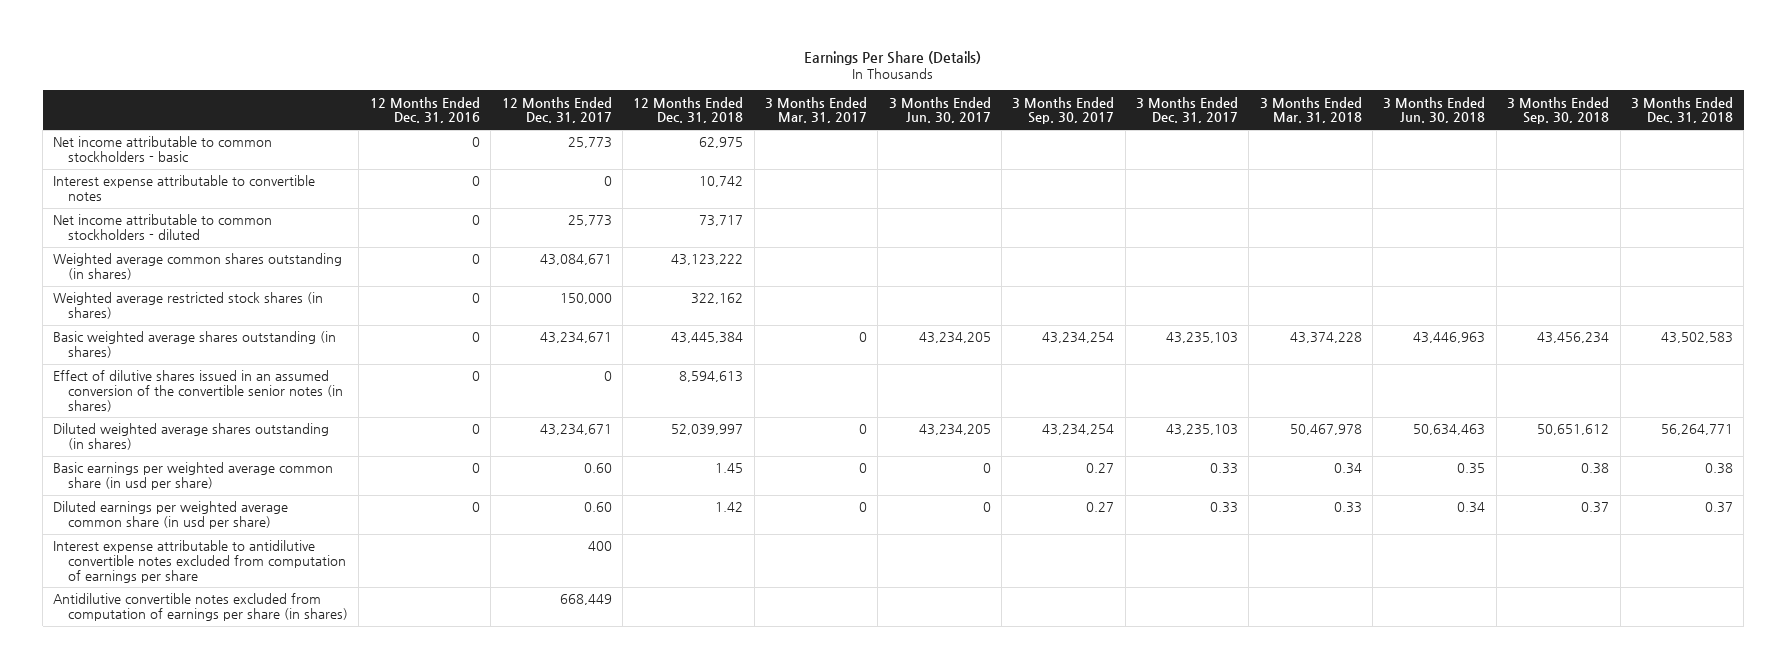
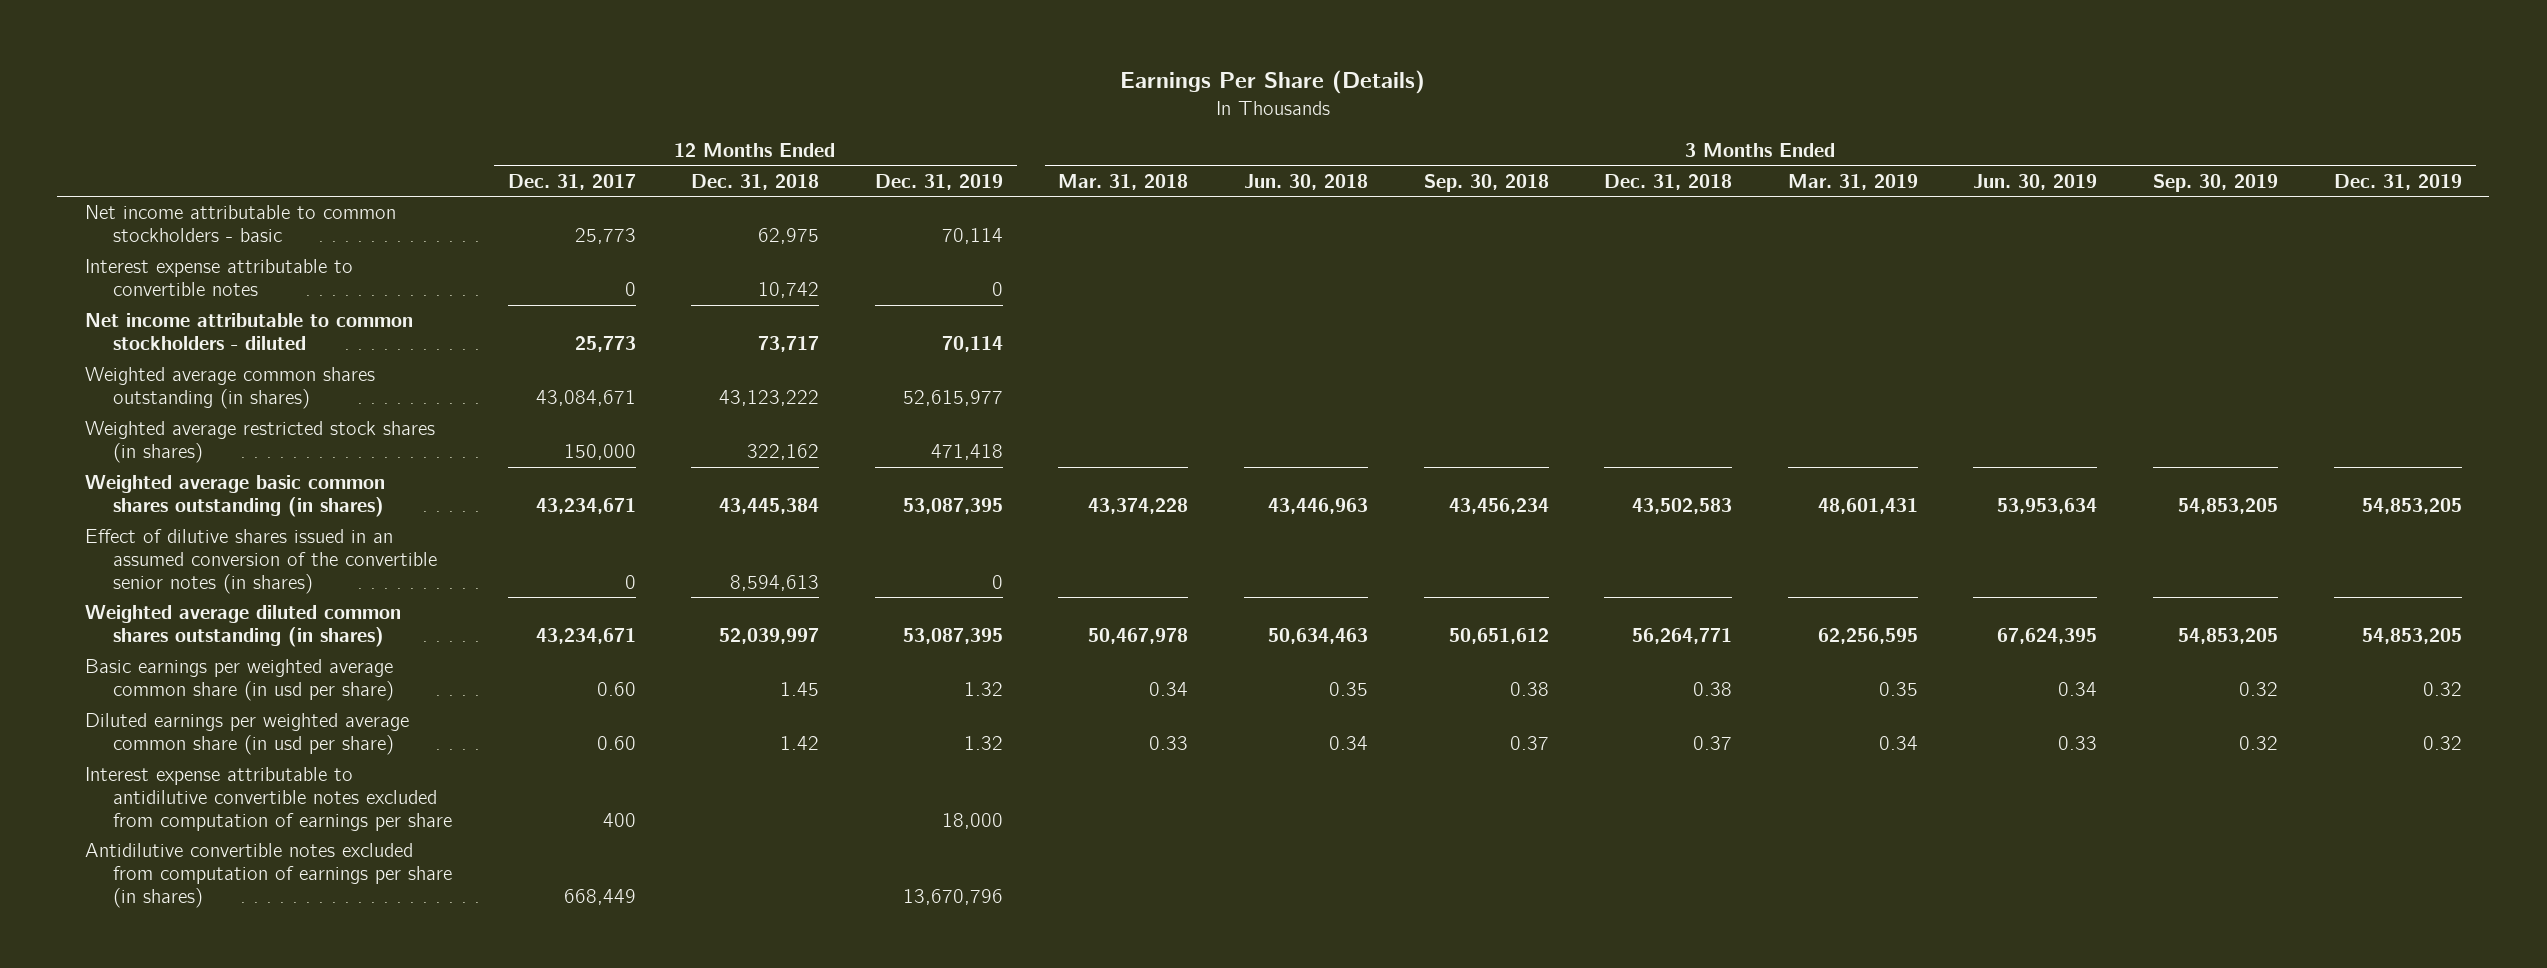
[369,96,480,124] 12 Months Ended Dec. 31, 2016 -> none
[764,96,867,124] 3 Months Ended Mar. 31, 2017 -> none
[888,96,991,124] 3 Months Ended Jun. 30, 2017 -> none
[1012,96,1115,125] 3 Months Ended Sep. 30, 2017 -> none
[1136,96,1239,124] 3 Months Ended Dec. 31, 2017 -> none
none -> [874,173,1003,190] Dec. 31, 2019
none -> [1787,173,1918,190] Mar. 31, 2019
none -> [1973,173,2098,190] Jun. 30, 2019
none -> [2153,173,2279,192] Sep. 30, 2019
none -> [2333,173,2462,190] Dec. 31, 2019
[53,331,337,359] Basic weighted average shares outstanding (in shares) -> [85,475,386,518] Weighted average basic common shares outstanding (in shares)
[53,423,330,451] Diluted weighted average shares outstanding (in shares) -> [85,605,402,648] Weighted average diluted common shares outstanding (in shares)

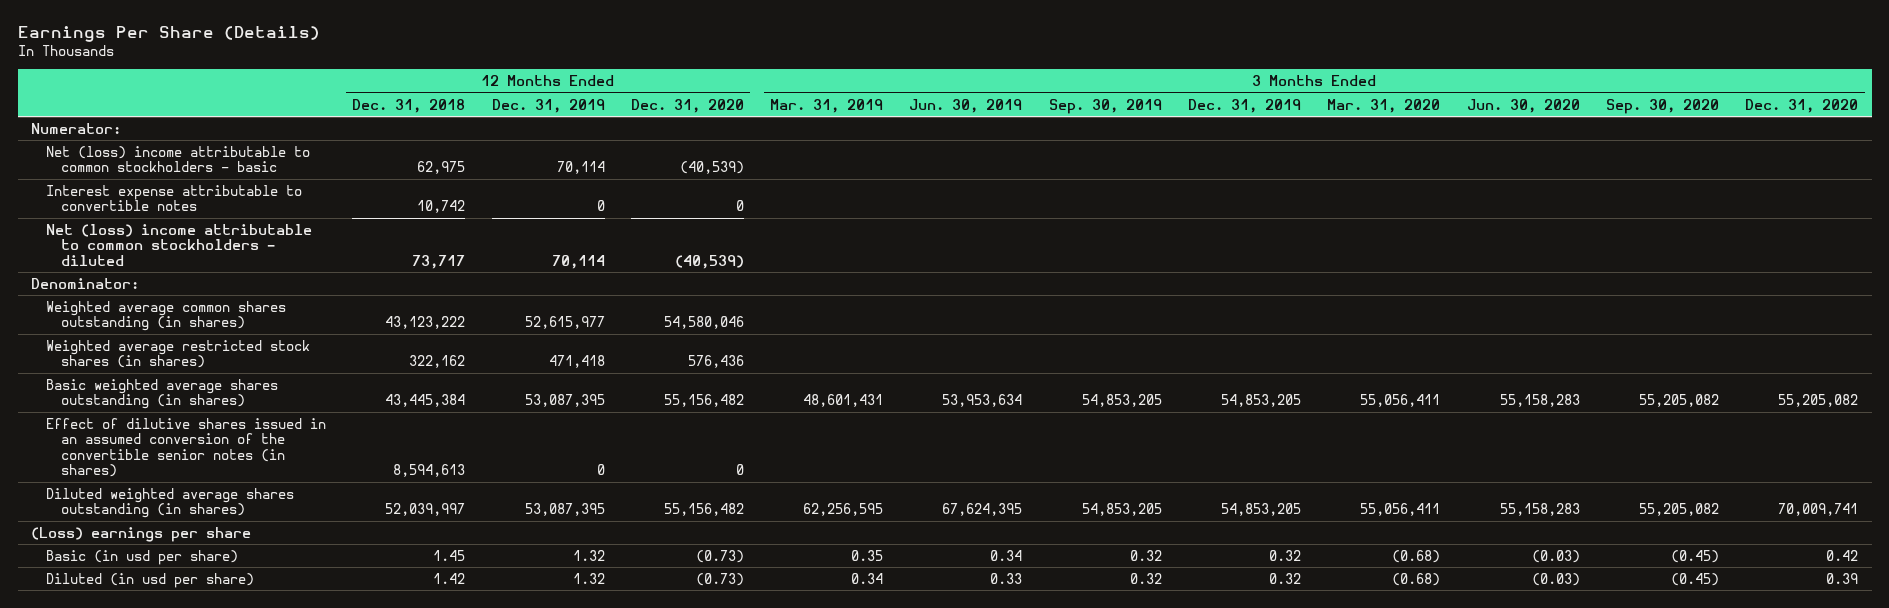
[507,173,636,190] Dec. 31, 2017 -> none
[1058,173,1189,190] Mar. 31, 2018 -> none
[1244,173,1369,190] Jun. 30, 2018 -> none
[1423,173,1549,192] Sep. 30, 2018 -> none
[1604,173,1733,190] Dec. 31, 2018 -> none
none -> [630,98,744,113] Dec. 31, 2020
none -> [1327,98,1441,113] Mar. 31, 2020
none -> [1466,98,1580,113] Jun. 30, 2020
none -> [1606,98,1720,114] Sep. 30, 2020
none -> [1745,98,1859,113] Dec. 31, 2020
none -> [30,122,121,134] Numerator:
[85,205,397,243] Net income attributable to common stockholders - basic -> [45,145,310,173] Net (loss) income attributable to common stockholders - basic
[85,313,414,351] Net income attributable to common stockholders - diluted -> [45,223,312,266] Net (loss) income attributable to common stockholders - diluted
none -> [30,277,139,289] Denominator:
[85,475,386,518] Weighted average basic common shares outstanding (in shares) -> [45,378,278,410] Basic weighted average shares outstanding (in shares)
[85,767,453,831] Interest expense attributable to antidilutive convertible notes excluded from computation of earnings per share -> none
[85,843,453,908] Antidilutive convertible notes excluded from computation of earnings per share (in shares) -> none
[85,605,402,648] Weighted average diluted common shares outstanding (in shares) -> [45,487,294,519] Diluted weighted average shares outstanding (in shares)
none -> [30,526,251,542] (Loss) earnings per share
[85,659,395,702] Basic earnings per weighted average common share (in usd per share) -> [45,549,238,565] Basic (in usd per share)
[85,713,410,756] Diluted earnings per weighted average common share (in usd per share) -> [45,572,254,588] Diluted (in usd per share)

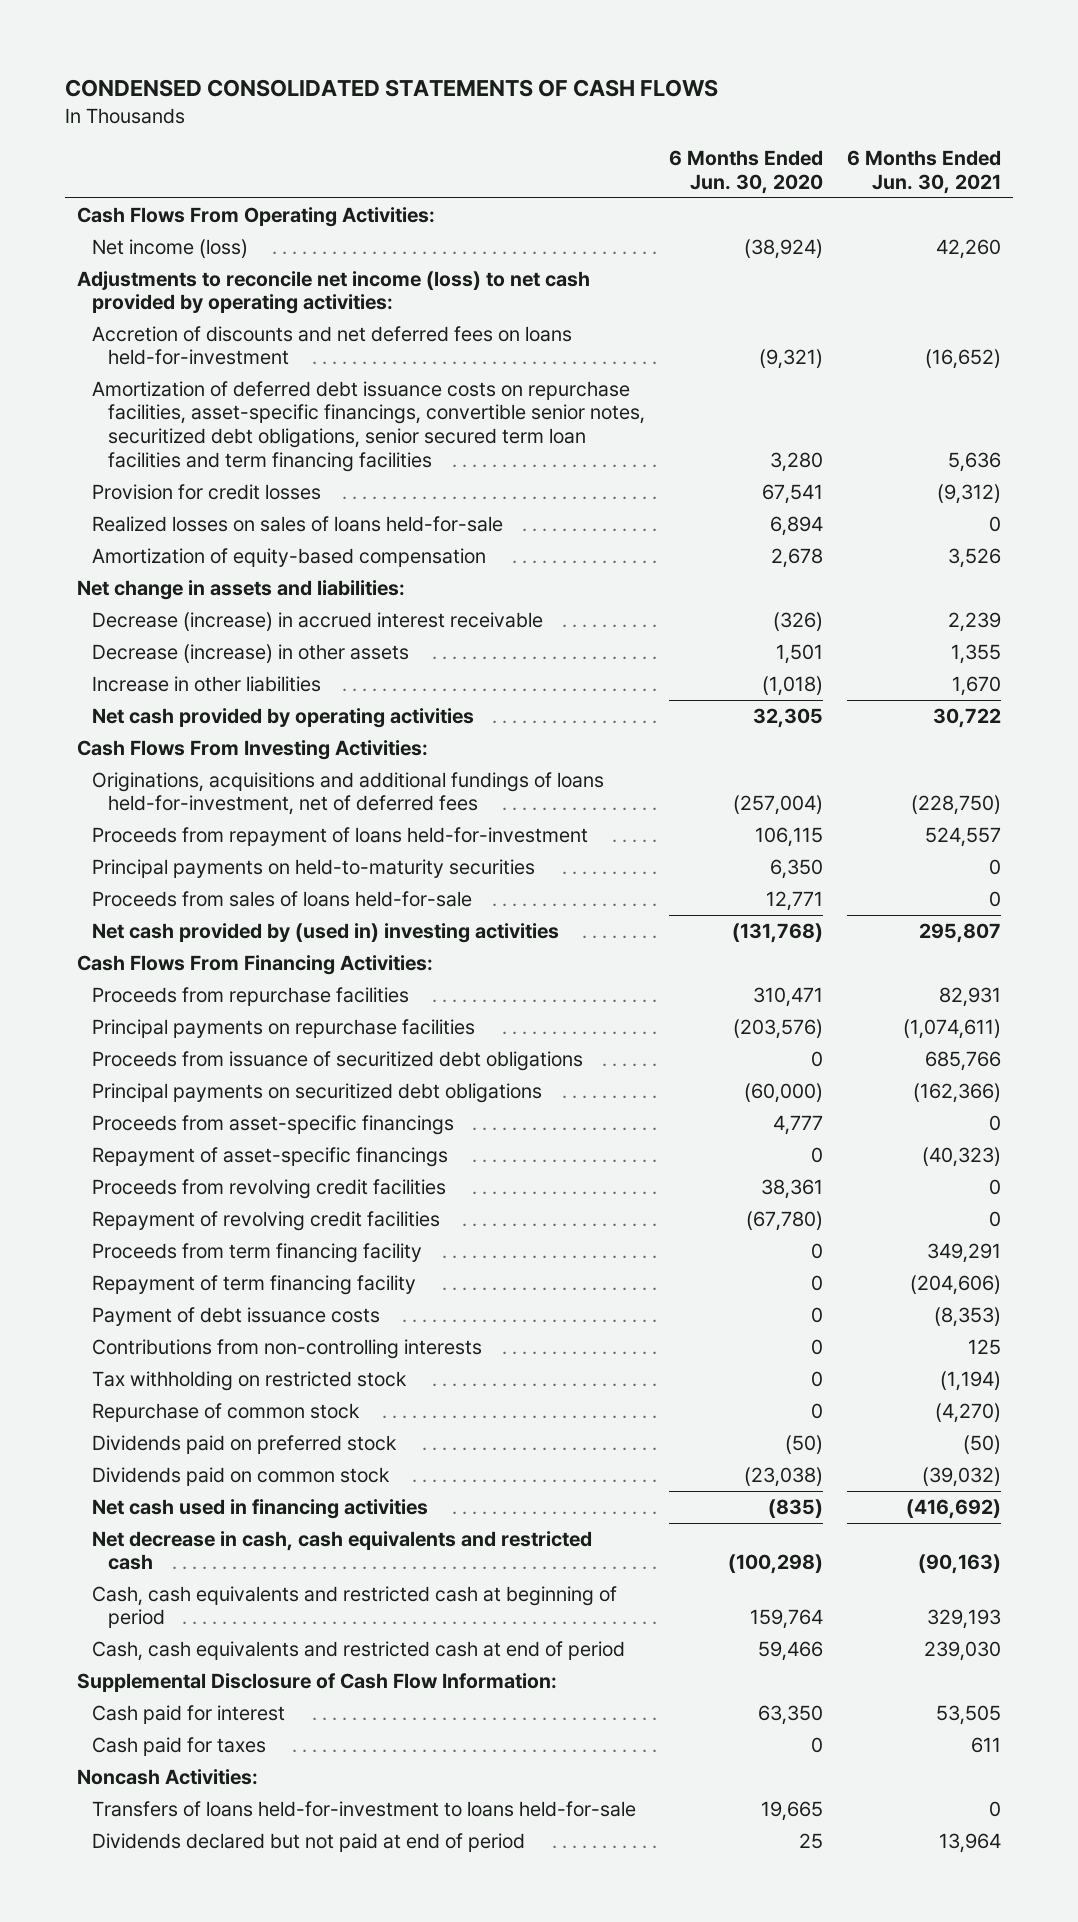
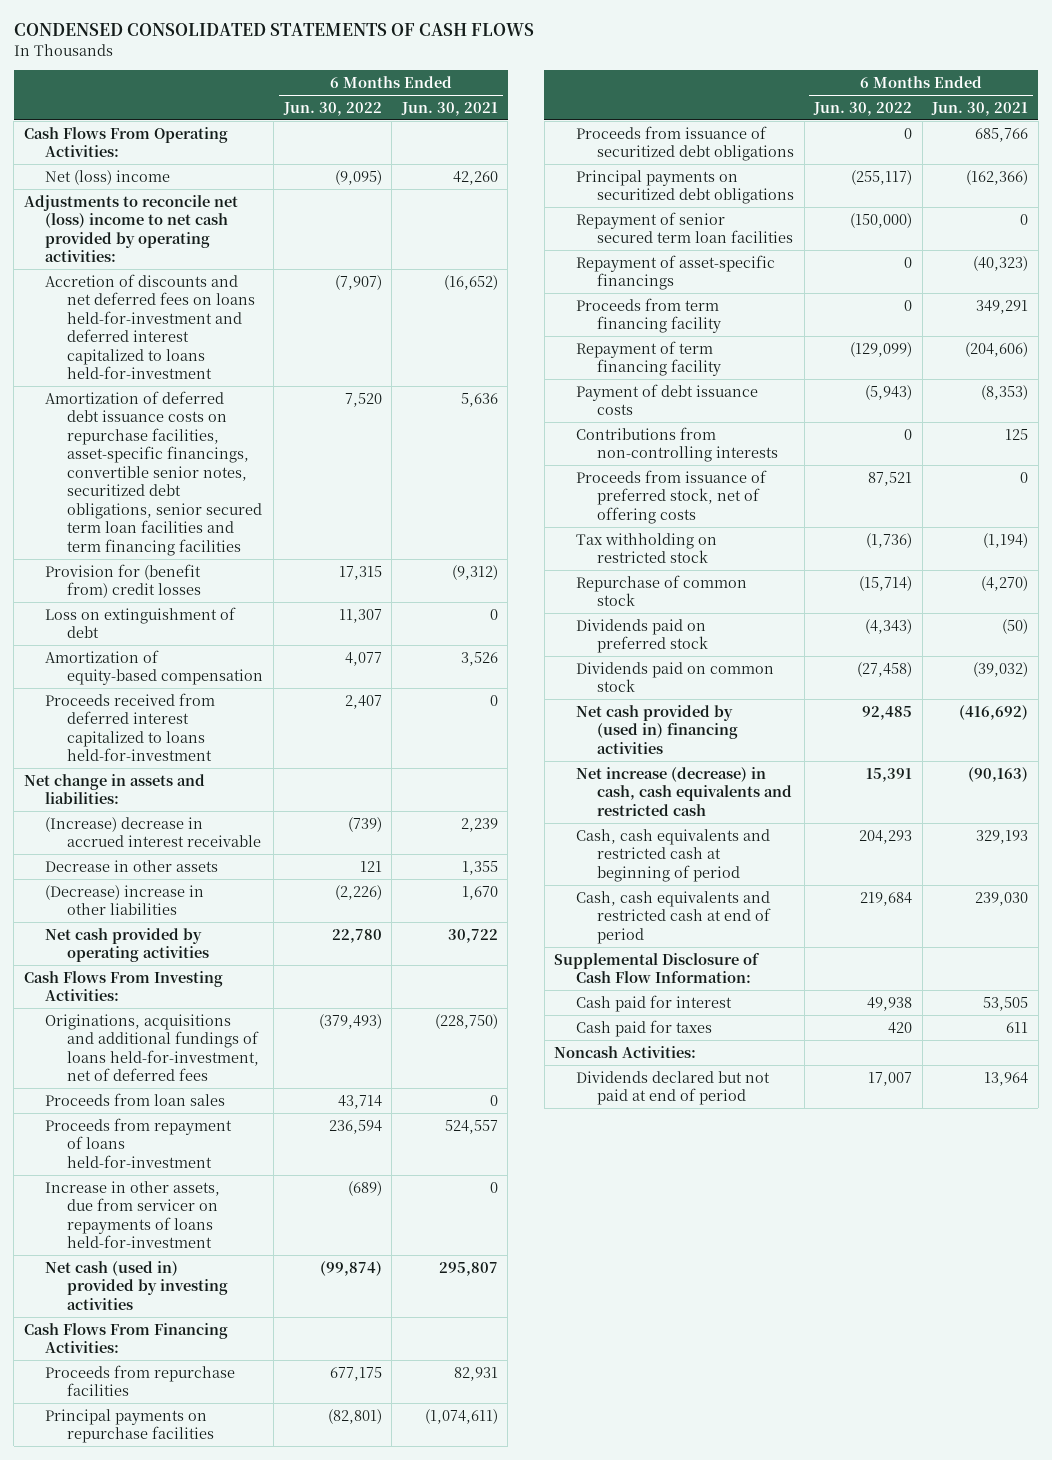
[668,150,823,194] 6 Months Ended Jun. 30, 2020 -> none
none -> [282,101,382,116] Jun. 30, 2022
[92,238,249,258] Net income (loss) -> [45,169,171,185] Net (loss) income
[77,270,591,315] Adjustments to reconcile net income (loss) to net cash provided by operating activities: -> [23,194,238,263] Adjustments to reconcile net (loss) income to net cash provided by operating activities:
[92,325,573,366] Accretion of discounts and net deferred fees on loans held-for-investment -> [45,273,255,380] Accretion of discounts and net deferred fees on loans held-for-investment and deferred interest capitalized to loans held-for-investment
[92,515,504,532] Realized losses on sales of loans held-for-sale -> none
[92,483,322,500] Provision for credit losses -> [45,563,202,599] Provision for (benefit from) credit losses
none -> [45,606,237,639] Loss on extinguishment of debt
none -> [45,692,216,762] Proceeds received from deferred interest capitalized to loans held-for-investment
[92,611,544,631] Decrease (increase) in accrued interest receivable -> [45,816,261,848] (Increase) decrease in accrued interest receivable
[92,643,410,663] Decrease (increase) in other assets -> [45,859,219,872] Decrease in other assets
[92,675,322,692] Increase in other liabilities -> [45,884,205,916] (Decrease) increase in other liabilities
none -> [45,1092,226,1106] Proceeds from loan sales
[92,858,536,878] Principal payments on held-to-maturity securities -> none
[92,890,473,907] Proceeds from sales of loans held-for-sale -> none
none -> [45,1180,221,1249] Increase in other assets, due from servicer on repayments of loans held-for-investment
[92,922,560,943] Net cash provided by (used in) investing activities -> [45,1260,228,1310] Net cash (used in) provided by investing activities
[92,1114,455,1135] Proceeds from asset-specific financings -> none
none -> [575,211,794,244] Repayment of senior secured term loan facilities
[92,1178,447,1199] Proceeds from revolving credit facilities -> none
[92,1210,441,1231] Repayment of revolving credit facilities -> none
none -> [575,469,767,524] Proceeds from issuance of preferred stock, net of offering costs
[92,1498,429,1519] Net cash used in financing activities -> [575,704,739,754] Net cash provided by (used in) financing activities
[92,1530,593,1571] Net decrease in cash, cash equivalents and restricted cash -> [575,766,793,816] Net increase (decrease) in cash, cash equivalents and restricted cash
[92,1800,637,1817] Transfers of loans held-for-investment to loans held-for-sale -> none

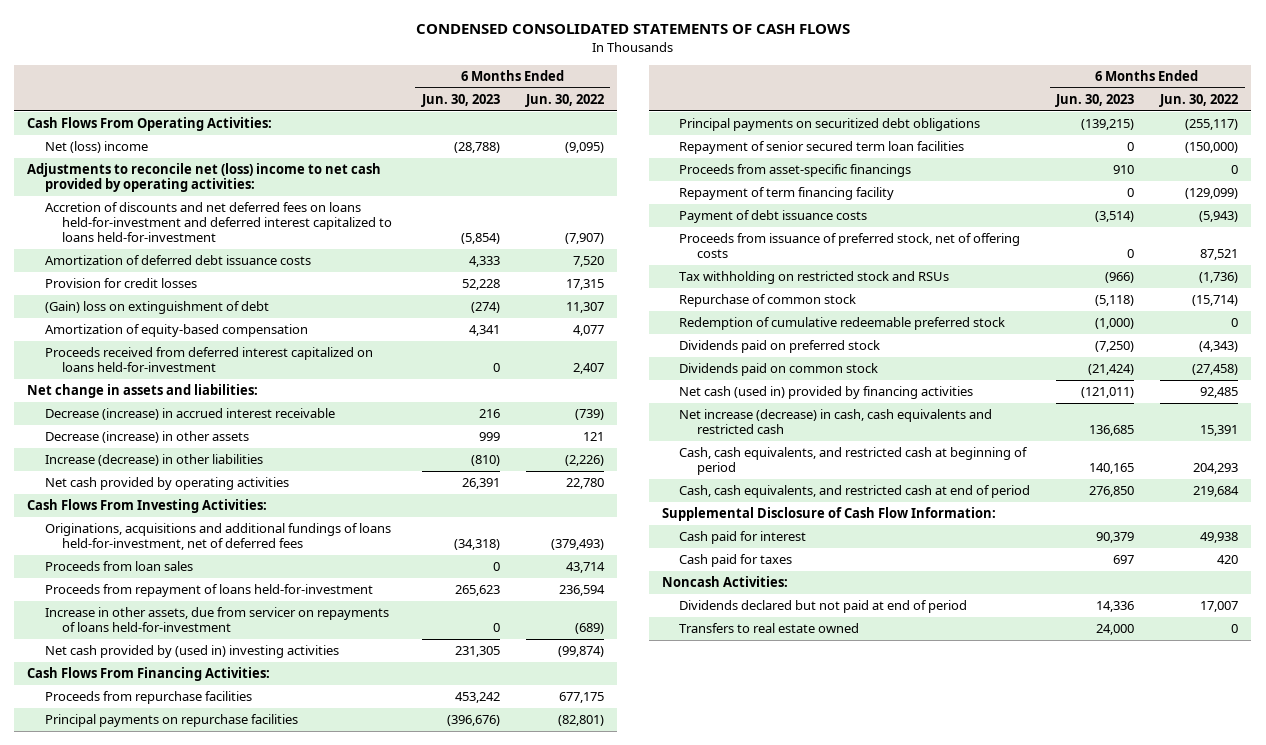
[400,101,498,116] Jun. 30, 2021 -> none
none -> [420,94,500,108] Jun. 30, 2023
[45,390,262,556] Amortization of deferred debt issuance costs on repurchase facilities, asset-specific financings, convertible senior notes, securitized debt obligations, senior secured term loan facilities and term financing facilities -> [44,255,311,266] Amortization of deferred debt issuance costs
[45,563,202,599] Provision for (benefit from) credit losses -> [44,278,197,289] Provision for credit losses
[45,606,237,639] Loss on extinguishment of debt -> [44,301,269,315] (Gain) loss on extinguishment of debt
[45,692,216,762] Proceeds received from deferred interest capitalized to loans held-for-investment -> [44,347,373,373] Proceeds received from deferred interest capitalized on loans held-for-investment
[45,816,261,848] (Increase) decrease in accrued interest receivable -> [44,408,335,421] Decrease (increase) in accrued interest receivable
[45,859,219,872] Decrease in other assets -> [44,431,249,444] Decrease (increase) in other assets
[45,884,205,916] (Decrease) increase in other liabilities -> [44,454,263,467] Increase (decrease) in other liabilities
[45,1260,228,1310] Net cash (used in) provided by investing activities -> [44,645,339,659] Net cash provided by (used in) investing activities
[575,125,795,162] Proceeds from issuance of securitized debt obligations -> none
[575,254,775,291] Repayment of asset-specific financings -> none
[575,297,722,334] Proceeds from term financing facility -> none
none -> [679,164,912,178] Proceeds from asset-specific financings
[575,426,779,463] Contributions from non-controlling interests -> none
[575,532,717,564] Tax withholding on restricted stock -> [679,271,950,285] Tax withholding on restricted stock and RSUs
none -> [679,317,1006,331] Redemption of cumulative redeemable preferred stock
[575,704,739,754] Net cash provided by (used in) financing activities -> [679,386,974,400] Net cash (used in) provided by financing activities
[575,828,770,882] Cash, cash equivalents and restricted cash at beginning of period -> [679,447,1029,476] Cash, cash equivalents, and restricted cash at beginning of period
[575,890,772,944] Cash, cash equivalents and restricted cash at end of period -> [679,485,1031,499] Cash, cash equivalents, and restricted cash at end of period
none -> [679,623,860,634] Transfers to real estate owned

